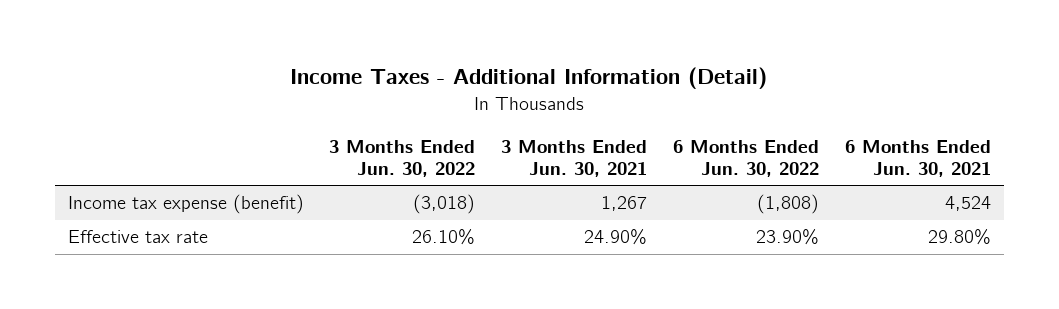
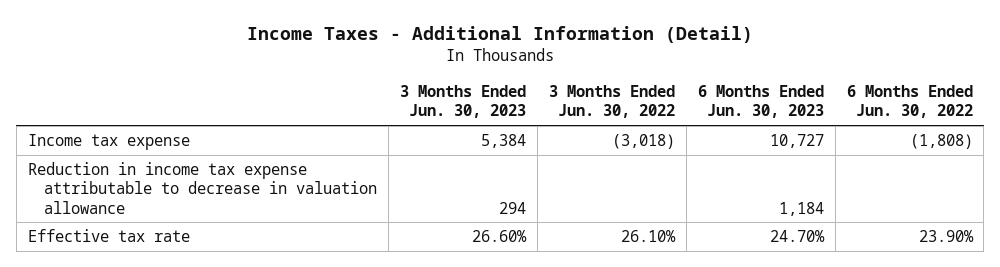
[501,140,648,178] 3 Months Ended Jun. 30, 2021 -> none
[845,140,992,178] 6 Months Ended Jun. 30, 2021 -> none
none -> [400,85,527,119] 3 Months Ended Jun. 30, 2023
none -> [697,85,824,119] 6 Months Ended Jun. 30, 2023
[67,194,304,215] Income tax expense (benefit) -> [27,134,190,151] Income tax expense
none -> [27,162,378,214] Reduction in income tax expense attributable to decrease in valuation allowance

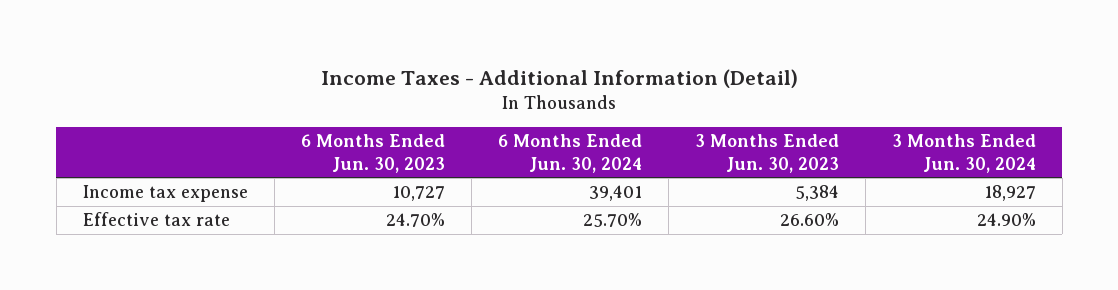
[548,85,675,119] 3 Months Ended Jun. 30, 2022 -> none
[846,85,973,119] 6 Months Ended Jun. 30, 2022 -> none
none -> [497,134,642,173] 6 Months Ended Jun. 30, 2024
none -> [891,134,1036,173] 3 Months Ended Jun. 30, 2024
[27,162,378,214] Reduction in income tax expense attributable to decrease in valuation allowance -> none

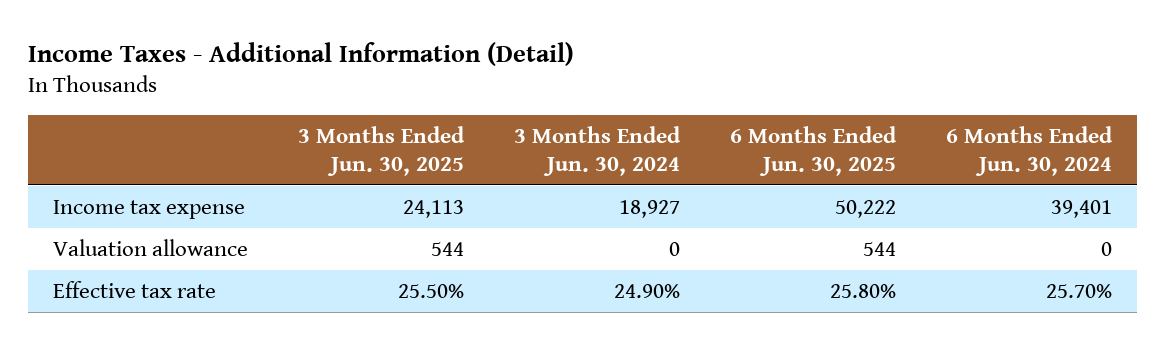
[300,134,445,173] 6 Months Ended Jun. 30, 2023 -> none
[694,134,839,173] 3 Months Ended Jun. 30, 2023 -> none
none -> [297,125,465,176] 3 Months Ended Jun. 30, 2025
none -> [729,125,897,176] 6 Months Ended Jun. 30, 2025
none -> [52,238,248,256] Valuation allowance

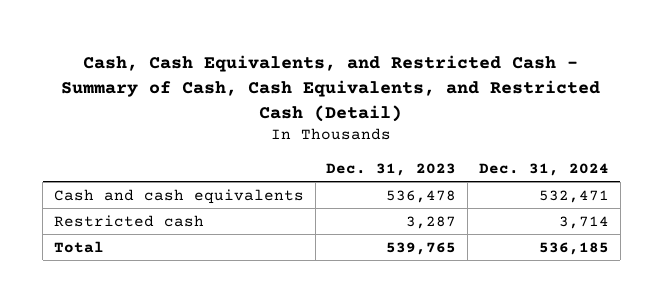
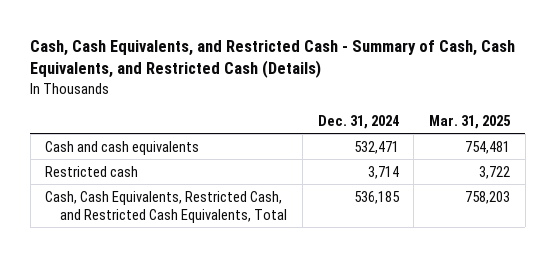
[61,54,601,122] Cash, Cash Equivalents, and Restricted Cash - Summary of Cash, Cash Equivalents, and Restricted Cash (Detail) -> [30,40,516,79] Cash, Cash Equivalents, and Restricted Cash - Summary of Cash, Cash Equivalents, and Restricted Cash (Details)
[326,162,457,176] Dec. 31, 2023 -> none
none -> [428,114,511,129] Mar. 31, 2025
[53,240,104,253] Total -> [45,190,288,223] Cash, Cash Equivalents, Restricted Cash, and Restricted Cash Equivalents, Total

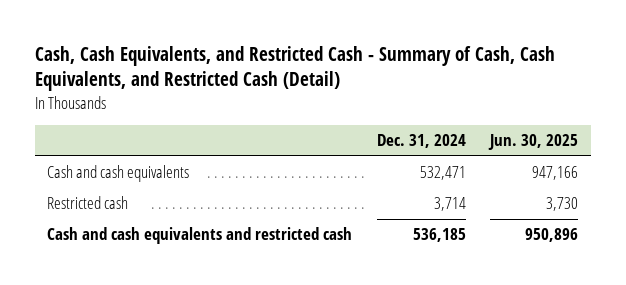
[30,40,516,79] Cash, Cash Equivalents, and Restricted Cash - Summary of Cash, Cash Equivalents, and Restricted Cash (Details) -> [35,45,556,92] Cash, Cash Equivalents, and Restricted Cash - Summary of Cash, Cash Equivalents, and Restricted Cash (Detail)
[428,114,511,129] Mar. 31, 2025 -> none
none -> [488,134,579,151] Jun. 30, 2025
[45,190,288,223] Cash, Cash Equivalents, Restricted Cash, and Restricted Cash Equivalents, Total -> [47,227,353,245] Cash and cash equivalents and restricted cash

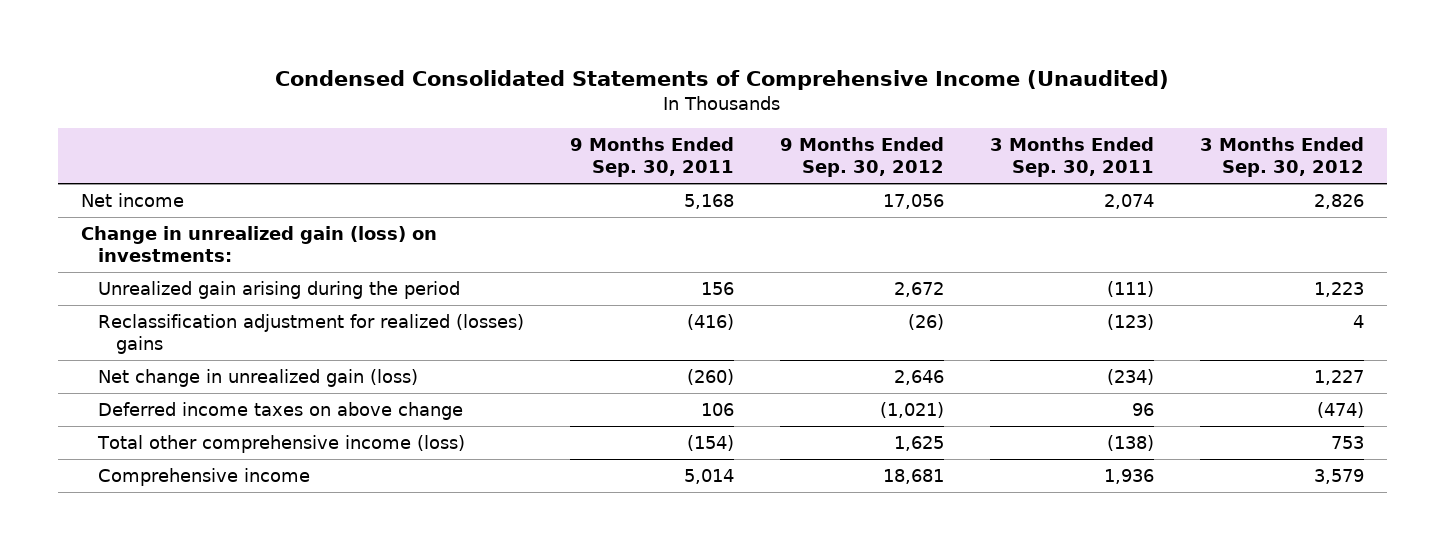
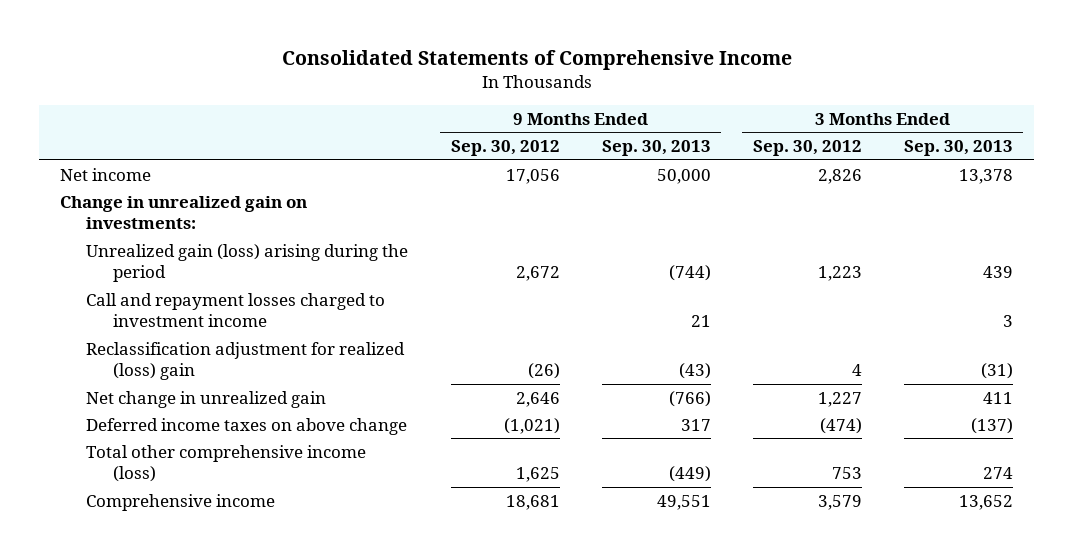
[275,69,1170,90] Condensed Consolidated Statements of Comprehensive Income (Unaudited) -> [281,50,792,71] Consolidated Statements of Comprehensive Income
[570,136,735,178] 9 Months Ended Sep. 30, 2011 -> none
[989,136,1154,178] 3 Months Ended Sep. 30, 2011 -> none
none -> [601,140,711,157] Sep. 30, 2013
none -> [903,140,1013,157] Sep. 30, 2013
[80,225,437,263] Change in unrealized gain (loss) on investments: -> [60,195,308,229] Change in unrealized gain on investments:
[98,280,461,299] Unrealized gain arising during the period -> [86,243,409,282] Unrealized gain (loss) arising during the period
none -> [86,292,386,327] Call and repayment losses charged to investment income
[98,313,525,355] Reclassification adjustment for realized (losses) gains -> [86,341,406,380] Reclassification adjustment for realized (loss) gain
[98,368,419,387] Net change in unrealized gain (loss) -> [86,390,327,408] Net change in unrealized gain

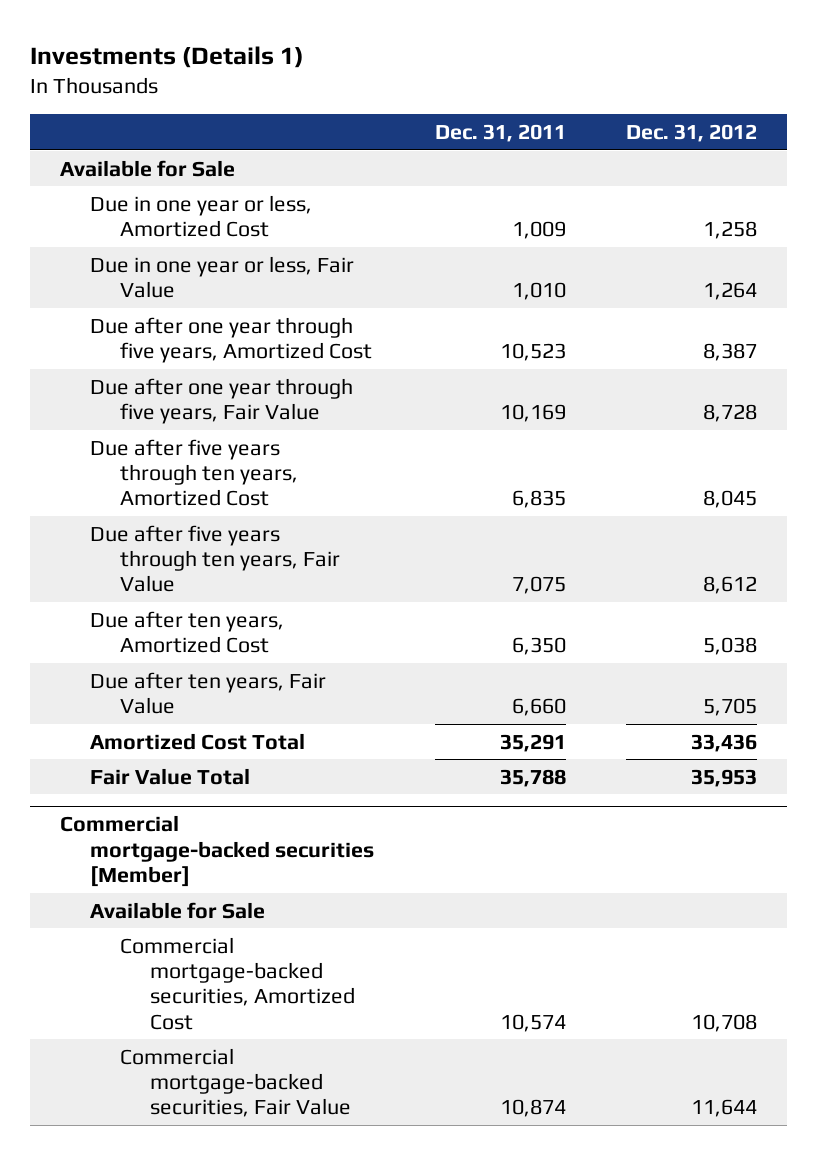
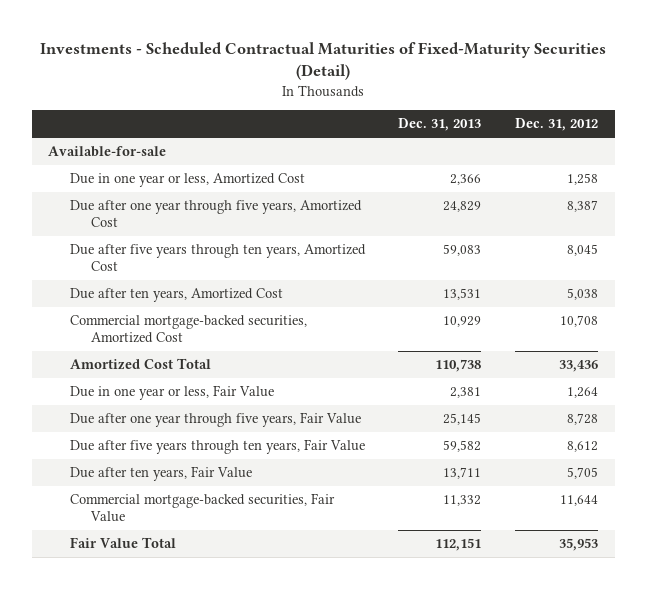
[29,45,304,68] Investments (Details 1) -> [40,41,607,81] Investments - Scheduled Contractual Maturities of Fixed-Maturity Securities (Detail)
[434,124,566,143] Dec. 31, 2011 -> none
none -> [398,118,482,132] Dec. 31, 2013
[60,159,236,177] Available for Sale -> [48,146,167,158] Available-for-sale
[60,815,375,888] Commercial mortgage-backed securities [Member] -> none
[90,901,266,919] Available for Sale -> none
[90,732,306,750] Amortized Cost Total -> [69,358,211,371] Amortized Cost Total
[90,255,355,299] Due in one year or less, Fair Value -> [69,385,274,401] Due in one year or less, Fair Value
[90,377,354,425] Due after one year through five years, Fair Value -> [69,412,361,428] Due after one year through five years, Fair Value
[90,524,341,593] Due after five years through ten years, Fair Value -> [69,439,365,455] Due after five years through ten years, Fair Value
[90,671,327,715] Due after ten years, Fair Value -> [69,466,252,482] Due after ten years, Fair Value
[90,767,251,785] Fair Value Total -> [69,537,176,549] Fair Value Total

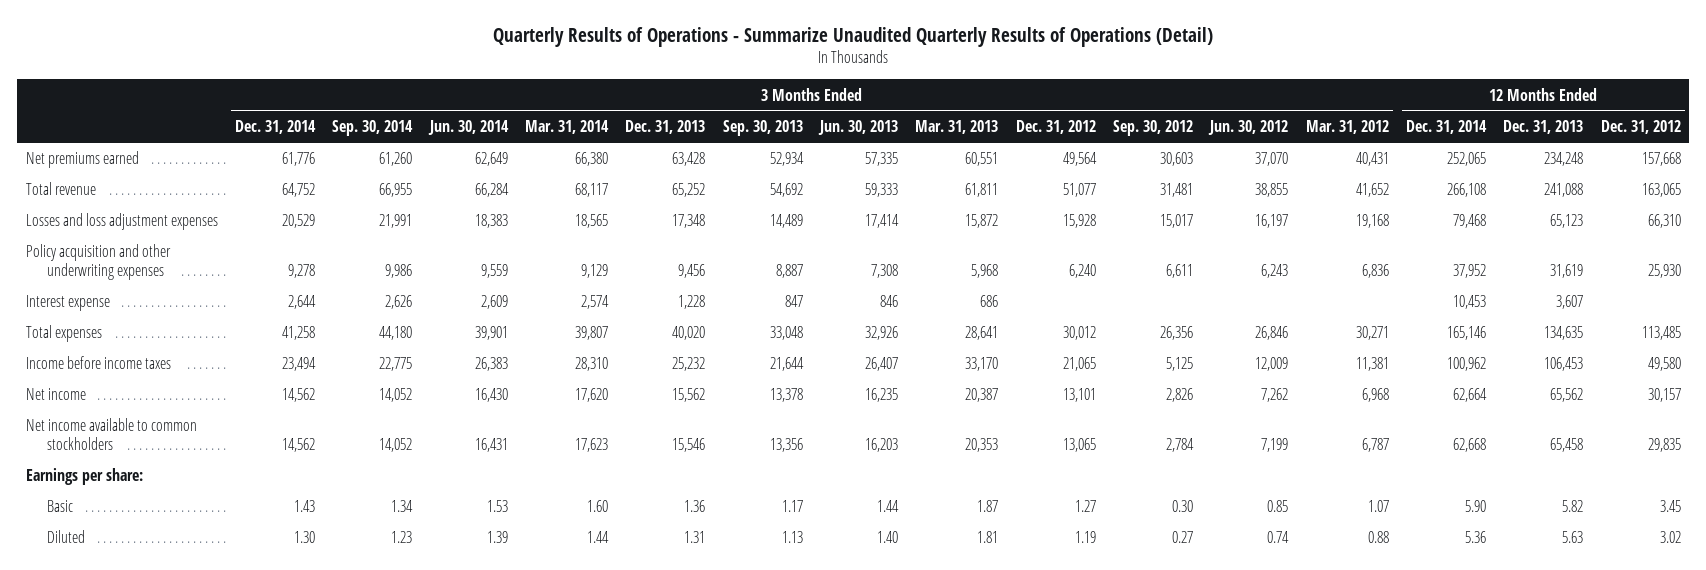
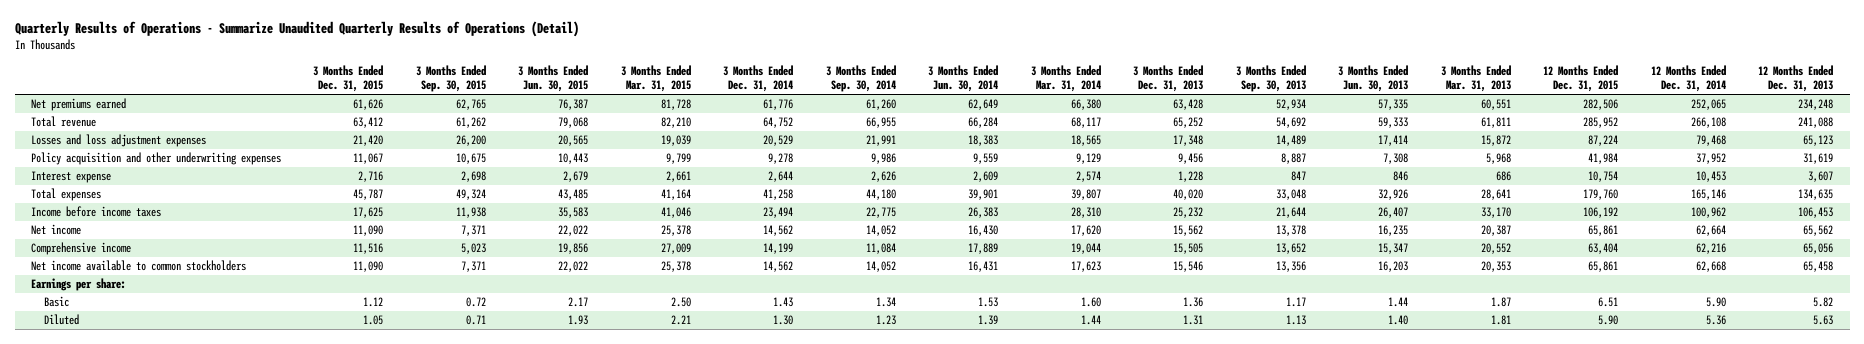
[1015,120,1096,135] Dec. 31, 2012 -> none
[1112,120,1193,137] Sep. 30, 2012 -> none
[1208,120,1289,136] Jun. 30, 2012 -> none
[1305,120,1389,135] Mar. 31, 2012 -> none
[1600,120,1681,135] Dec. 31, 2012 -> none
none -> [313,64,384,93] 3 Months Ended Dec. 31, 2015
none -> [415,64,486,93] 3 Months Ended Sep. 30, 2015
none -> [518,64,589,93] 3 Months Ended Jun. 30, 2015
none -> [620,64,691,93] 3 Months Ended Mar. 31, 2015
none -> [1543,64,1619,93] 12 Months Ended Dec. 31, 2015
none -> [30,242,131,256] Comprehensive income

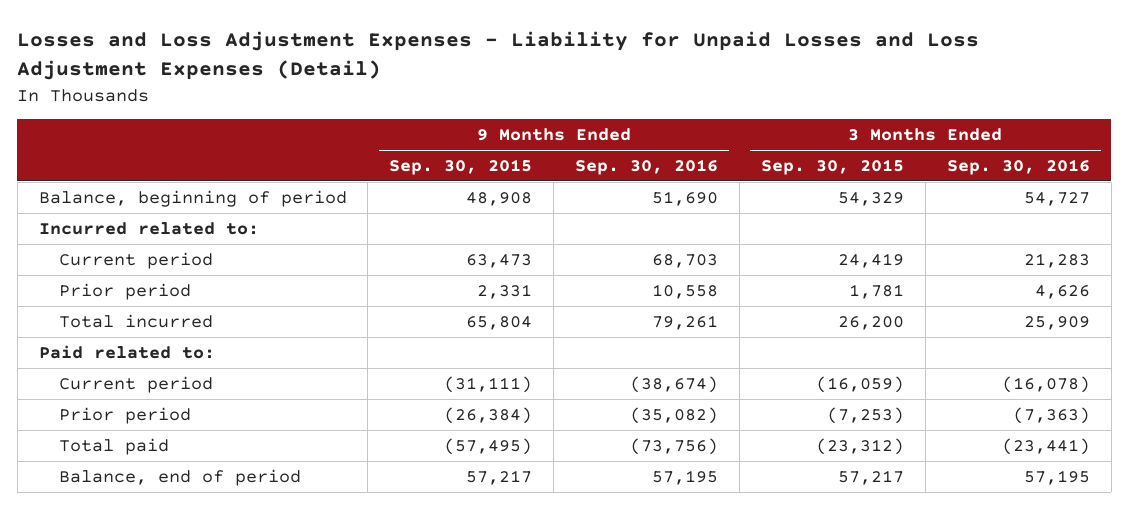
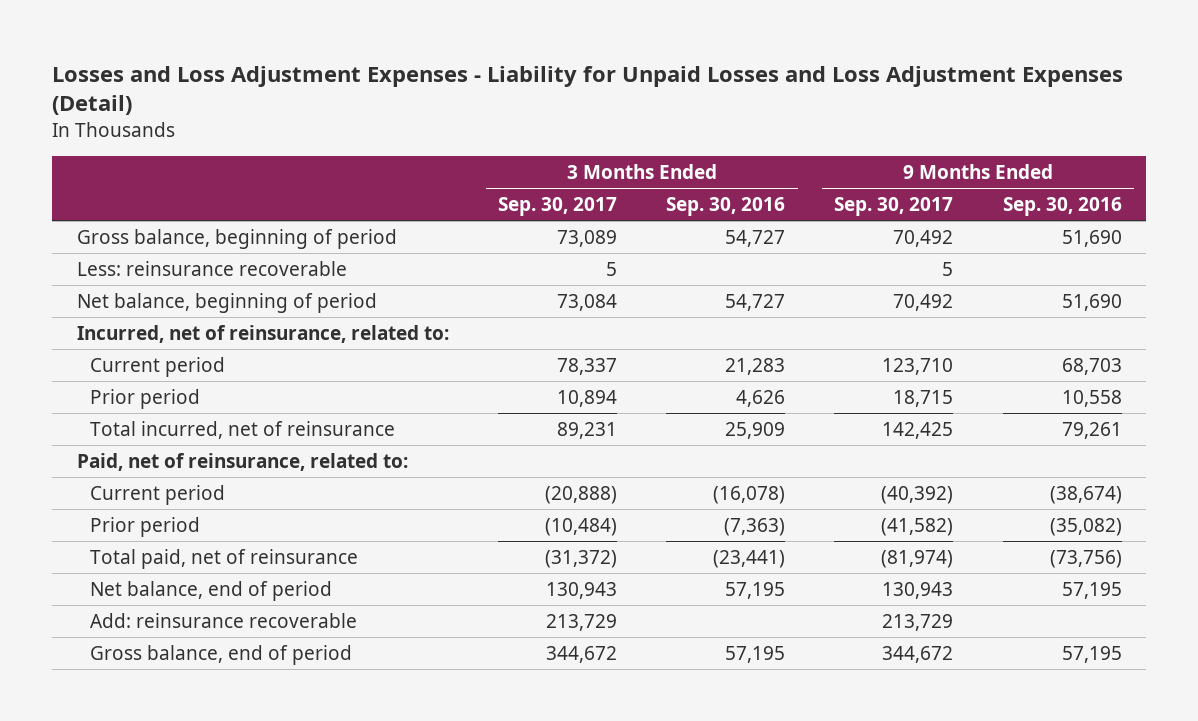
[389,159,533,176] Sep. 30, 2015 -> none
[761,159,905,176] Sep. 30, 2015 -> none
none -> [497,197,617,217] Sep. 30, 2017
none -> [834,197,954,217] Sep. 30, 2017
[38,189,347,207] Balance, beginning of period -> [76,228,397,249] Gross balance, beginning of period
none -> [76,260,347,276] Less: reinsurance recoverable
none -> [76,292,377,313] Net balance, beginning of period
[38,221,259,235] Incurred related to: -> [76,324,449,343] Incurred, net of reinsurance, related to:
[59,313,214,328] Total incurred -> [90,420,396,439] Total incurred, net of reinsurance
[38,344,215,359] Paid related to: -> [76,452,408,471] Paid, net of reinsurance, related to:
[59,437,170,455] Total paid -> [90,548,359,569] Total paid, net of reinsurance
none -> [90,580,333,601] Net balance, end of period
none -> [90,612,358,628] Add: reinsurance recoverable
[59,468,302,486] Balance, end of period -> [90,644,353,665] Gross balance, end of period

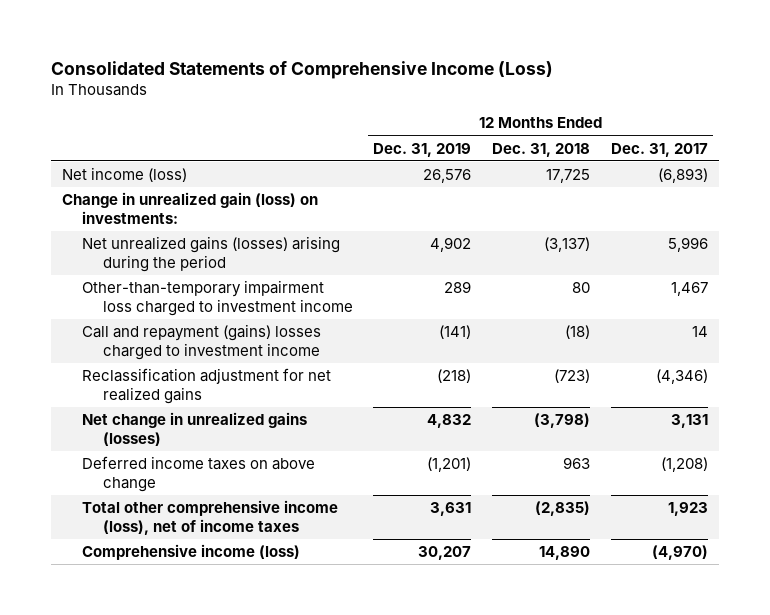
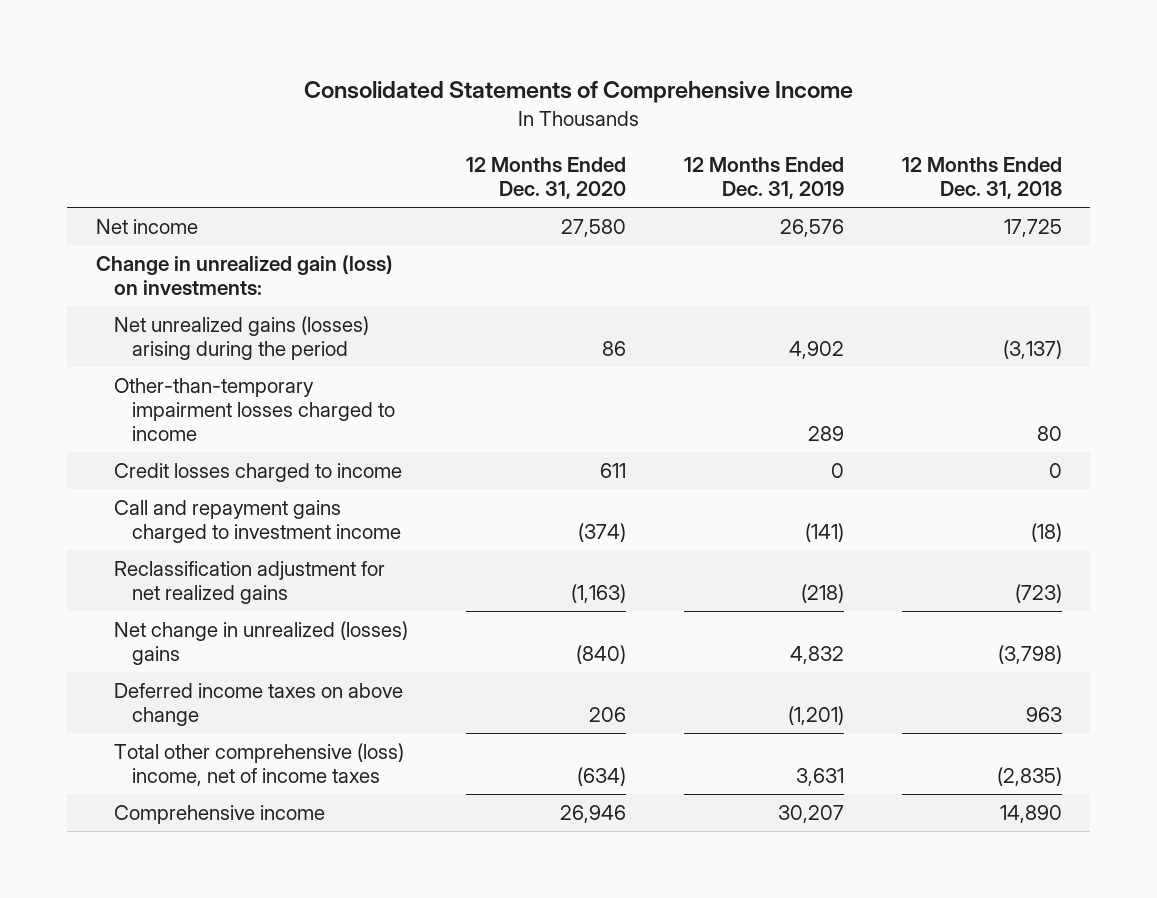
[51,60,554,79] Consolidated Statements of Comprehensive Income (Loss) -> [303,81,853,104] Consolidated Statements of Comprehensive Income
[611,142,709,157] Dec. 31, 2017 -> none
none -> [465,157,626,200] 12 Months Ended Dec. 31, 2020
[61,167,187,183] Net income (loss) -> [95,218,198,234] Net income
[82,280,353,317] Other-than-temporary impairment loss charged to investment income -> [113,377,396,441] Other-than-temporary impairment losses charged to income
none -> [113,462,402,482] Credit losses charged to income
[82,324,322,361] Call and repayment (gains) losses charged to investment income -> [113,499,402,543] Call and repayment gains charged to investment income
[82,412,308,447] Net change in unrealized gains (losses) -> [113,620,408,665] Net change in unrealized (losses) gains
[82,500,339,536] Total other comprehensive income (loss), net of income taxes -> [113,742,404,786] Total other comprehensive (loss) income, net of income taxes
[82,544,301,561] Comprehensive income (loss) -> [113,804,325,824] Comprehensive income

